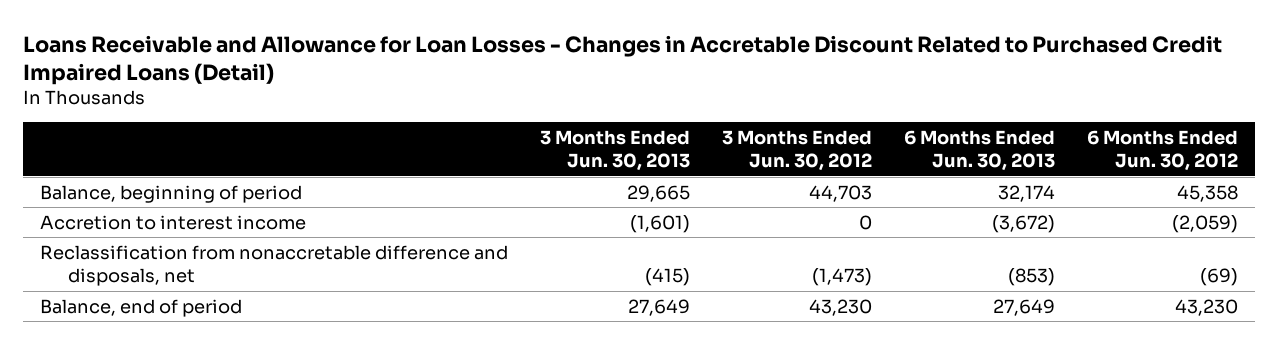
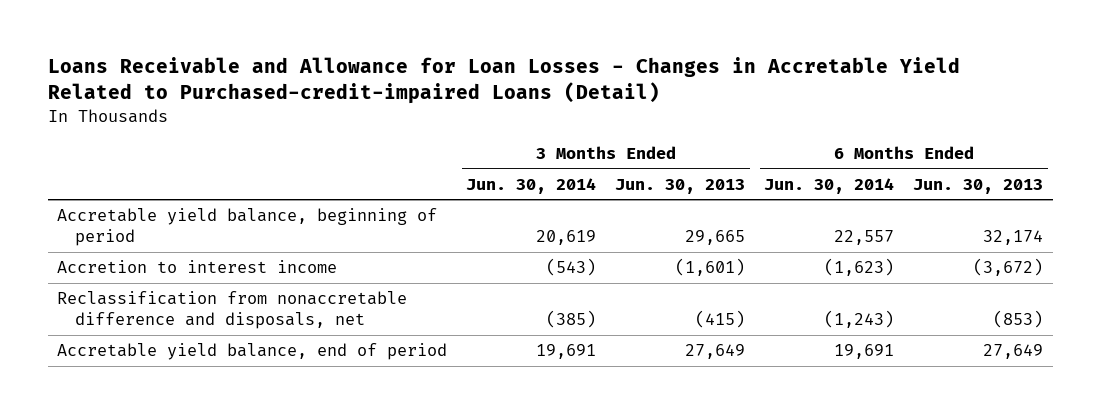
[23,34,1223,85] Loans Receivable and Allowance for Loan Losses - Changes in Accretable Discount Related to Purchased Credit Impaired Loans (Detail) -> [47,57,960,105] Loans Receivable and Allowance for Loan Losses - Changes in Accretable Yield Related to Purchased-credit-impaired Loans (Detail)
[722,130,873,172] 3 Months Ended Jun. 30, 2012 -> none
[1087,130,1239,172] 6 Months Ended Jun. 30, 2012 -> none
none -> [466,177,597,194] Jun. 30, 2014
none -> [764,177,895,194] Jun. 30, 2014
[39,184,302,203] Balance, beginning of period -> [57,208,438,247] Accretable yield balance, beginning of period
[39,298,242,317] Balance, end of period -> [57,343,448,361] Accretable yield balance, end of period

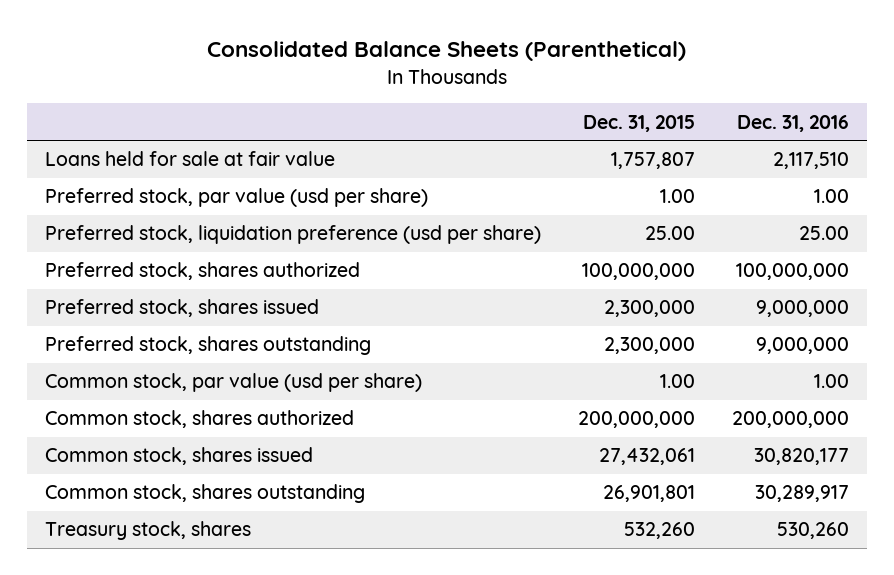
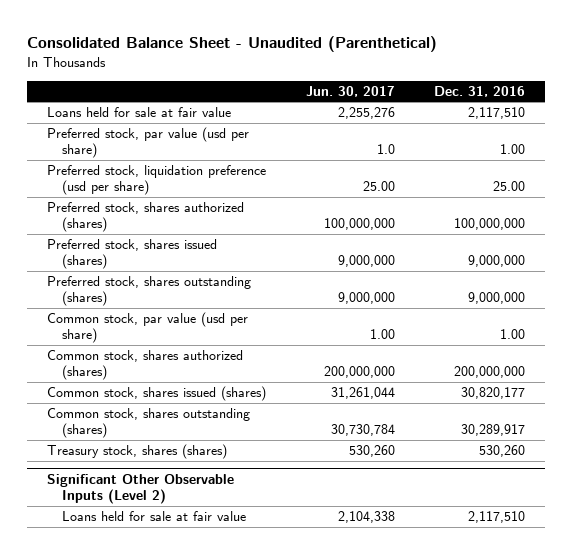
[207,41,687,62] Consolidated Balance Sheets (Parenthetical) -> [26,36,437,53] Consolidated Balance Sheet - Unaudited (Parenthetical)
[583,114,696,132] Dec. 31, 2015 -> none
none -> [305,85,395,97] Jun. 30, 2017
[45,262,361,281] Preferred stock, shares authorized -> [46,202,244,233] Preferred stock, shares authorized (shares)
[45,299,320,318] Preferred stock, shares issued -> [46,239,217,270] Preferred stock, shares issued (shares)
[45,336,372,356] Preferred stock, shares outstanding -> [46,276,251,307] Preferred stock, shares outstanding (shares)
[45,410,355,429] Common stock, shares authorized -> [46,350,243,381] Common stock, shares authorized (shares)
[45,447,314,466] Common stock, shares issued -> [46,386,266,402] Common stock, shares issued (shares)
[45,484,366,504] Common stock, shares outstanding -> [46,408,250,439] Common stock, shares outstanding (shares)
[45,521,252,541] Treasury stock, shares -> [46,444,227,460] Treasury stock, shares (shares)
none -> [46,474,234,505] Significant Other Observable Inputs (Level 2)
none -> [62,511,247,522] Loans held for sale at fair value

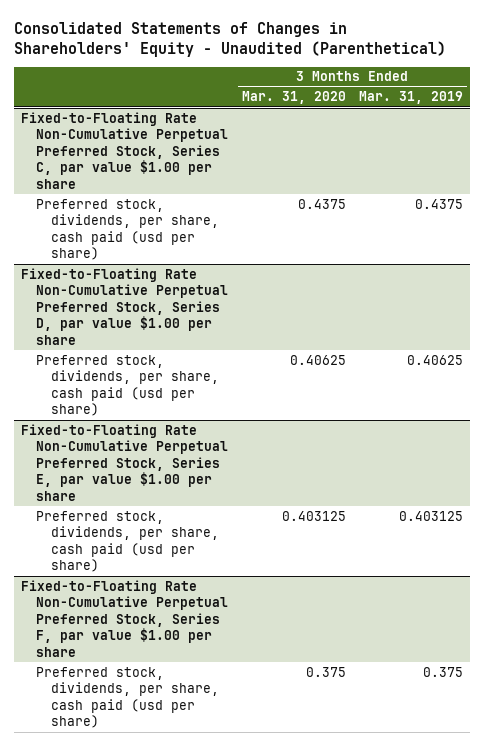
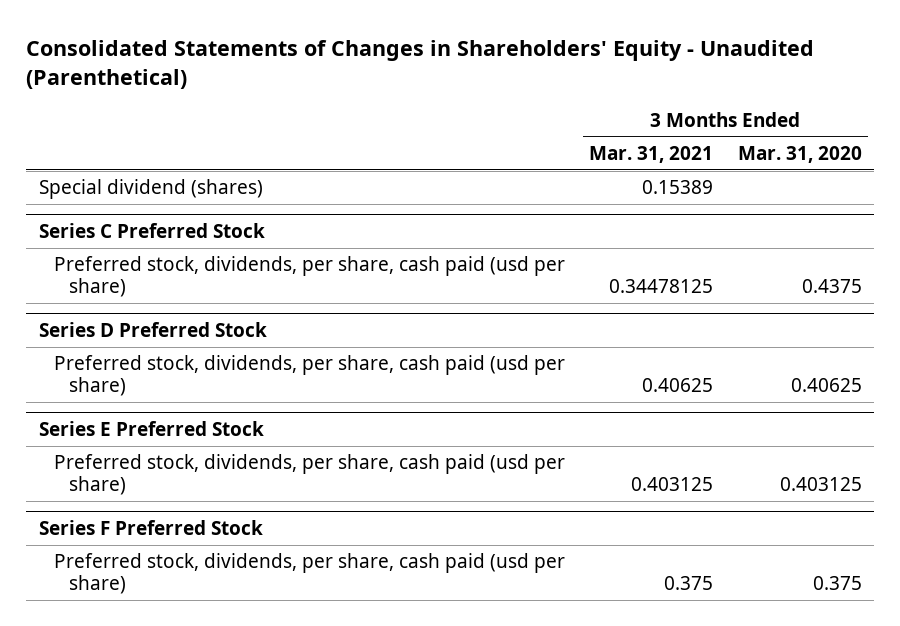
[359,91,464,105] Mar. 31, 2019 -> none
none -> [589,146,714,164] Mar. 31, 2021
none -> [38,179,263,200] Special dividend (shares)
[21,111,228,189] Fixed-to-Floating Rate Non-Cumulative Perpetual Preferred Stock, Series C, par value $1.00 per share -> [38,223,265,239] Series C Preferred Stock
[21,267,228,345] Fixed-to-Floating Rate Non-Cumulative Perpetual Preferred Stock, Series D, par value $1.00 per share -> [38,322,267,338] Series D Preferred Stock
[21,423,228,501] Fixed-to-Floating Rate Non-Cumulative Perpetual Preferred Stock, Series E, par value $1.00 per share -> [38,421,264,437] Series E Preferred Stock
[21,579,228,657] Fixed-to-Floating Rate Non-Cumulative Perpetual Preferred Stock, Series F, par value $1.00 per share -> [38,520,263,536] Series F Preferred Stock

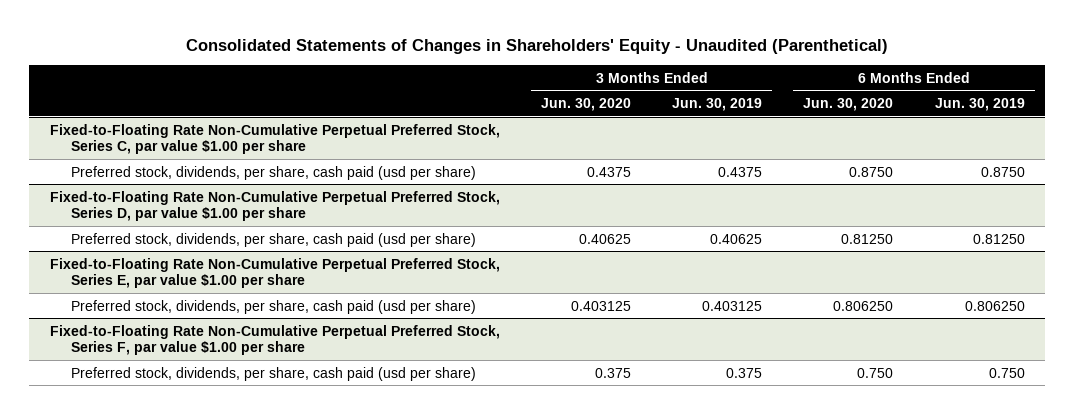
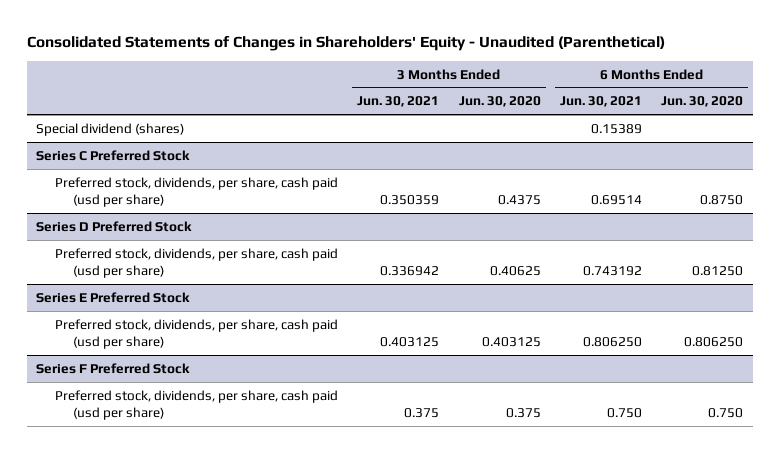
[672,98,763,112] Jun. 30, 2019 -> none
[934,98,1025,112] Jun. 30, 2019 -> none
none -> [357,96,440,108] Jun. 30, 2021
none -> [560,96,643,108] Jun. 30, 2021
none -> [36,122,185,136] Special dividend (shares)
[49,123,500,155] Fixed-to-Floating Rate Non-Cumulative Perpetual Preferred Stock, Series C, par value $1.00 per share -> [36,149,191,161] Series C Preferred Stock
[49,190,500,222] Fixed-to-Floating Rate Non-Cumulative Perpetual Preferred Stock, Series D, par value $1.00 per share -> [36,220,193,232] Series D Preferred Stock
[49,257,500,289] Fixed-to-Floating Rate Non-Cumulative Perpetual Preferred Stock, Series E, par value $1.00 per share -> [36,291,191,303] Series E Preferred Stock
[49,324,500,356] Fixed-to-Floating Rate Non-Cumulative Perpetual Preferred Stock, Series F, par value $1.00 per share -> [36,362,191,374] Series F Preferred Stock

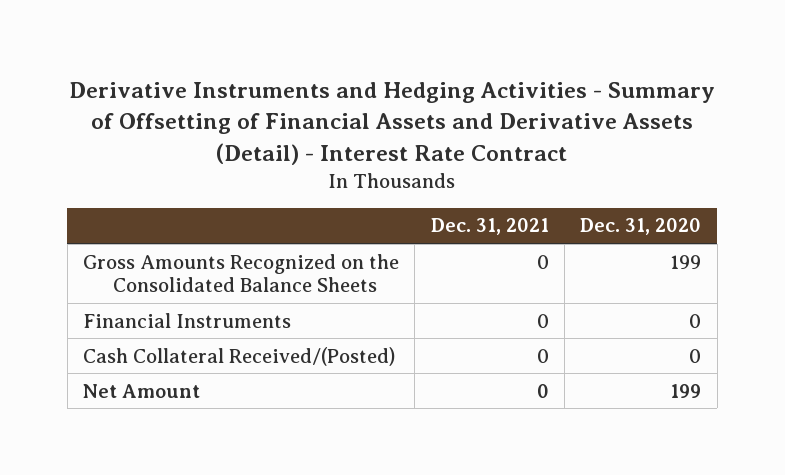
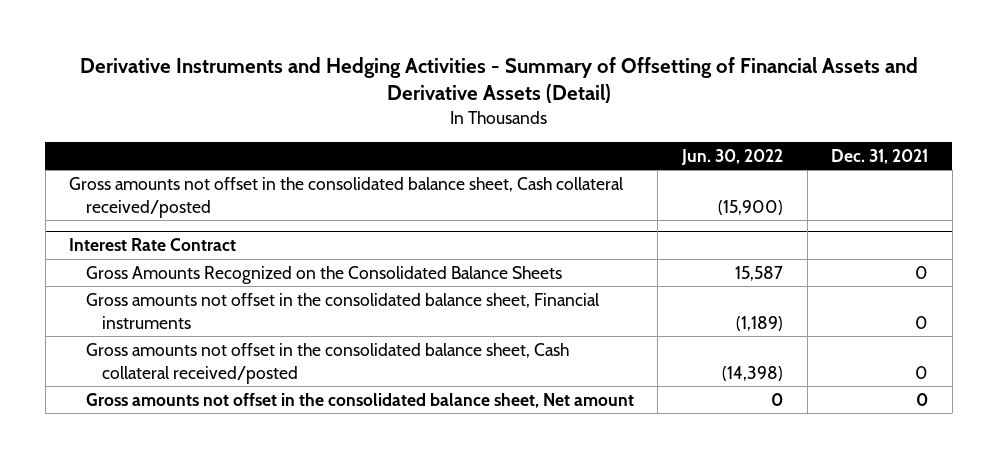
[69,82,716,165] Derivative Instruments and Hedging Activities - Summary of Offsetting of Financial Assets and Derivative Assets (Detail) - Interest Rate Contract -> [79,56,918,104] Derivative Instruments and Hedging Activities - Summary of Offsetting of Financial Assets and Derivative Assets (Detail)
[580,218,702,236] Dec. 31, 2020 -> none
none -> [680,148,783,165] Jun. 30, 2022
none -> [69,176,624,218] Gross amounts not offset in the consolidated balance sheet, Cash collateral received/posted
none -> [69,238,237,252] Interest Rate Contract
[83,312,292,328] Financial Instruments -> none
none -> [85,292,599,329] Gross amounts not offset in the consolidated balance sheet, Financial instruments
[83,346,396,366] Cash Collateral Received/(Posted) -> [85,342,569,384] Gross amounts not offset in the consolidated balance sheet, Cash collateral received/posted
[83,383,201,398] Net Amount -> [85,392,634,408] Gross amounts not offset in the consolidated balance sheet, Net amount

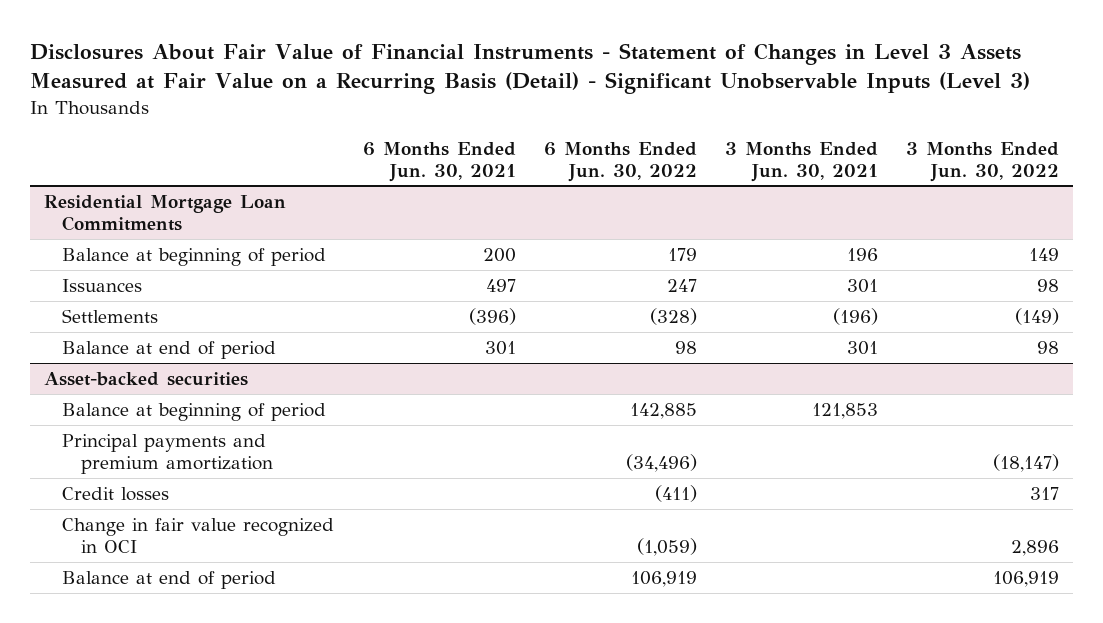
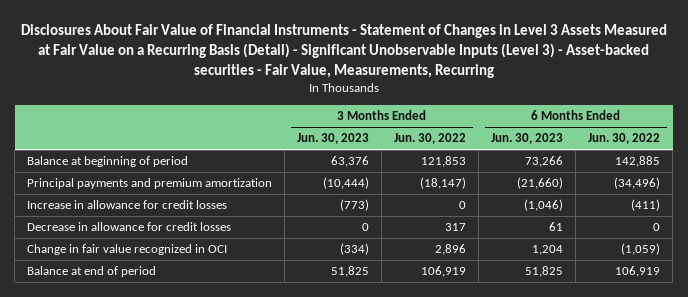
[29,43,1030,95] Disclosures About Fair Value of Financial Instruments - Statement of Changes in Level 3 Assets Measured at Fair Value on a Recurring Basis (Detail) - Significant Unobservable Inputs (Level 3) -> [20,23,667,78] Disclosures About Fair Value of Financial Instruments - Statement of Changes in Level 3 Assets Measured at Fair Value on a Recurring Basis (Detail) - Significant Unobservable Inputs (Level 3) - Asset-backed securities - Fair Value, Measurements, Recurring
[362,141,516,182] 6 Months Ended Jun. 30, 2021 -> none
[724,141,878,182] 3 Months Ended Jun. 30, 2021 -> none
none -> [297,133,370,145] Jun. 30, 2023
none -> [491,133,564,145] Jun. 30, 2023
[43,194,286,231] Residential Mortgage Loan Commitments -> none
[62,278,143,292] Issuances -> none
[62,308,159,323] Settlements -> none
[62,340,277,359] Balance at end of period -> none
[43,371,248,386] Asset-backed securities -> none
[62,402,327,421] Balance at beginning of period -> none
[667,247,697,261] 179 -> [615,156,661,168] 142,885
[1028,247,1059,261] 149 -> [421,156,467,168] 121,853
none -> [27,200,228,210] Increase in allowance for credit losses
[62,486,170,501] Credit losses -> [27,222,232,232] Decrease in allowance for credit losses
[654,484,697,502] (411) -> [653,223,661,232] 0

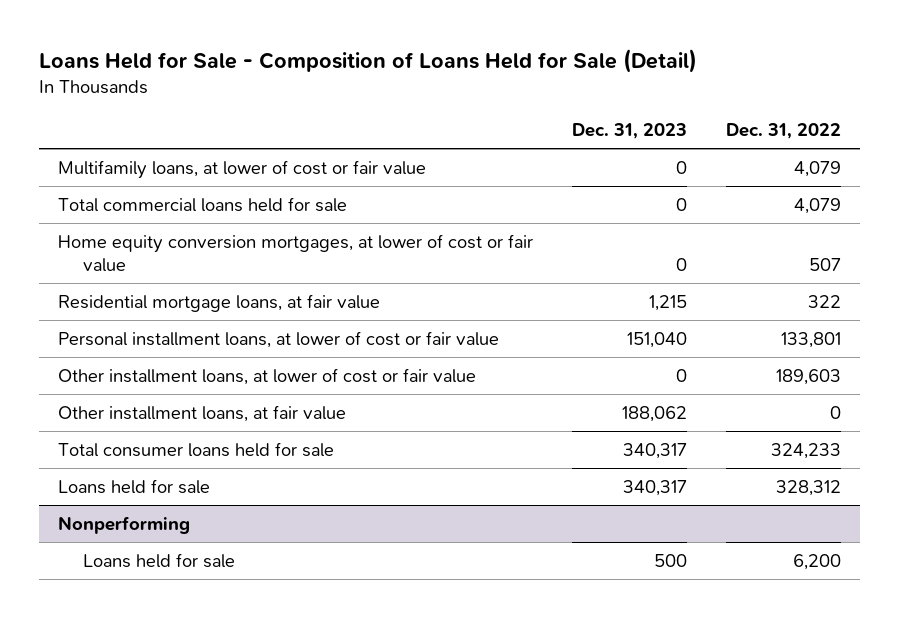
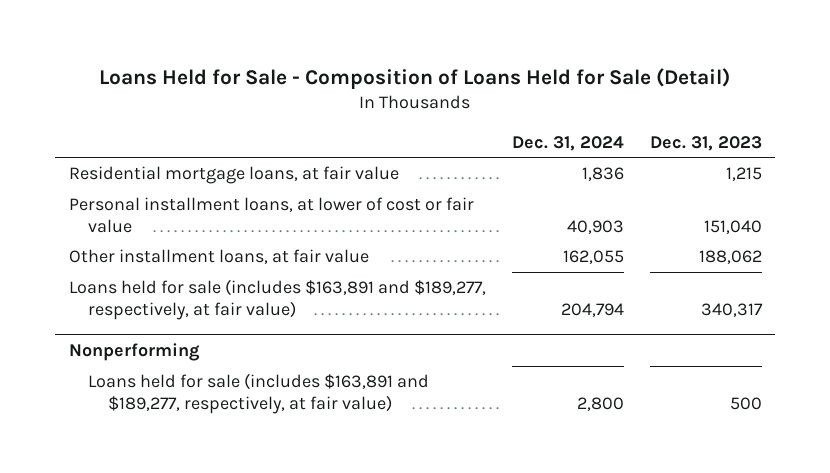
[725,123,841,140] Dec. 31, 2022 -> none
none -> [511,135,624,151] Dec. 31, 2024
[58,159,427,179] Multifamily loans, at lower of cost or fair value -> none
[58,196,348,212] Total commercial loans held for sale -> none
[58,233,534,272] Home equity conversion mortgages, at lower of cost or fair value -> none
[58,367,477,385] Other installment loans, at lower of cost or fair value -> none
[58,441,335,457] Total consumer loans held for sale -> none
[58,478,211,494] Loans held for sale -> [68,279,486,320] Loans held for sale (includes $163,891 and $189,277, respectively, at fair value)
[83,552,236,568] Loans held for sale -> [88,373,430,414] Loans held for sale (includes $163,891 and $189,277, respectively, at fair value)

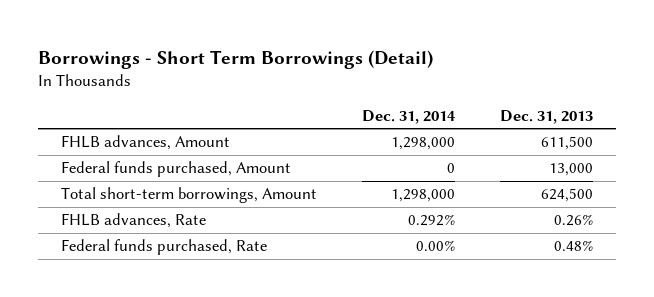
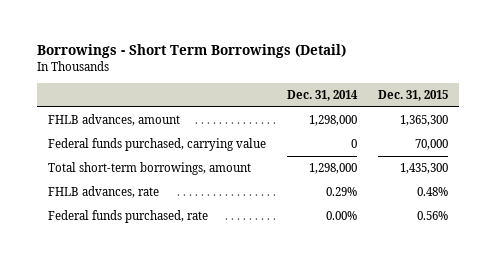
[500,109,594,124] Dec. 31, 2013 -> none
none -> [378,89,449,101] Dec. 31, 2015
[60,135,230,151] FHLB advances, Amount -> [47,114,180,127] FHLB advances, amount
[60,161,291,178] Federal funds purchased, Amount -> [47,138,266,152] Federal funds purchased, carrying value
[60,187,317,204] Total short-term borrowings, Amount -> [47,162,251,176] Total short-term borrowings, amount
[60,213,206,229] FHLB advances, Rate -> [47,186,159,199] FHLB advances, rate
[408,214,456,227] 0.292% -> [326,187,358,197] 0.29%
[60,239,267,256] Federal funds purchased, Rate -> [47,210,208,224] Federal funds purchased, rate

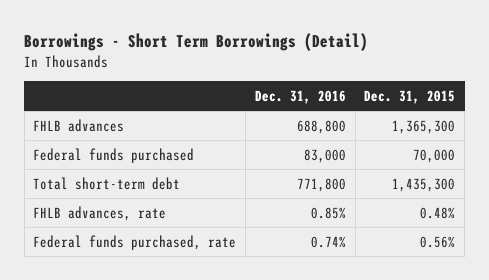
[287,89,359,101] Dec. 31, 2014 -> none
none -> [254,89,346,104] Dec. 31, 2016
[47,114,180,127] FHLB advances, amount -> [33,118,125,132] FHLB advances
[47,138,266,152] Federal funds purchased, carrying value -> [33,147,195,163] Federal funds purchased
[47,162,251,176] Total short-term borrowings, amount -> [33,176,181,190] Total short-term debt

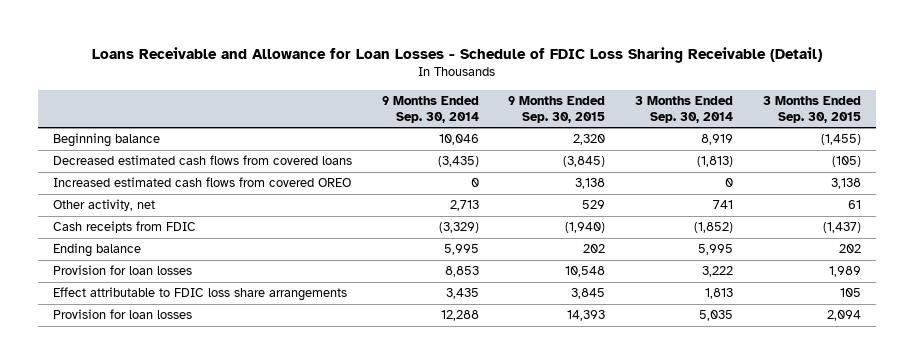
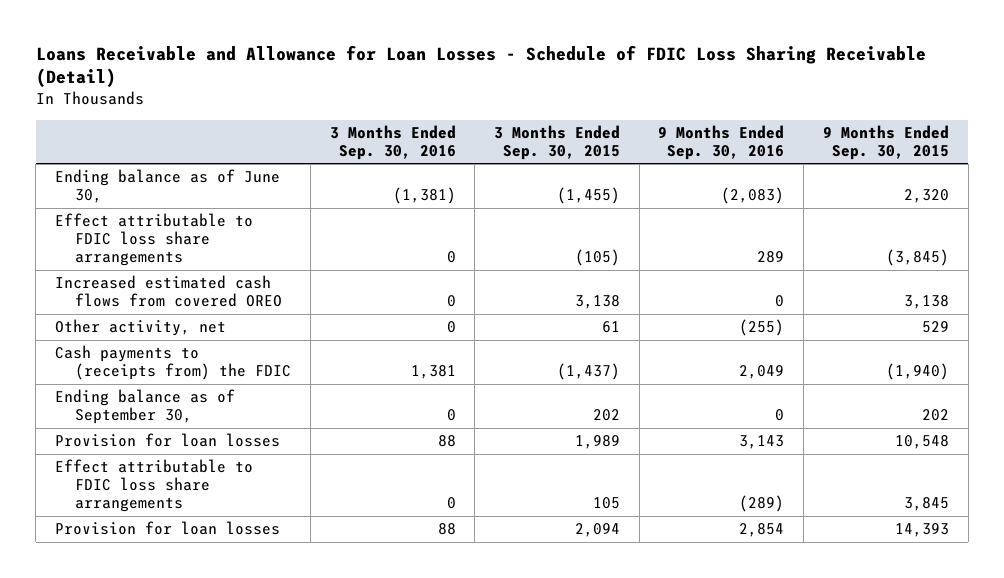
[381,96,479,123] 9 Months Ended Sep. 30, 2014 -> none
[635,96,734,123] 3 Months Ended Sep. 30, 2014 -> none
none -> [329,124,456,160] 3 Months Ended Sep. 30, 2016
none -> [658,124,785,160] 9 Months Ended Sep. 30, 2016
[53,133,161,148] Beginning balance -> [54,169,280,204] Ending balance as of June 30,
[53,155,353,166] Decreased estimated cash flows from covered loans -> [54,213,253,267] Effect attributable to FDIC loss share arrangements
[53,221,197,234] Cash receipts from FDIC -> [54,345,292,381] Cash payments to (receipts from) the FDIC
[53,243,142,258] Ending balance -> [54,389,235,425] Ending balance as of September 30,

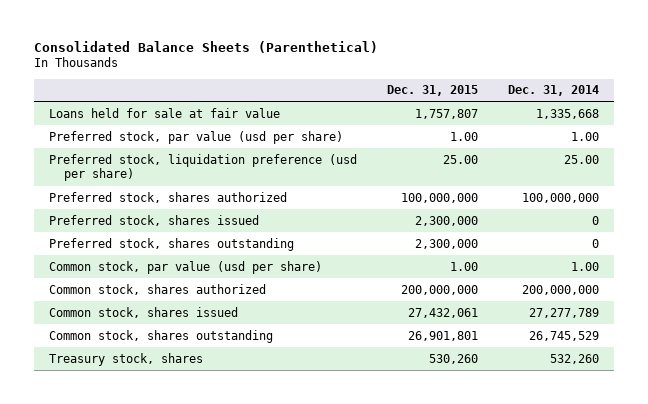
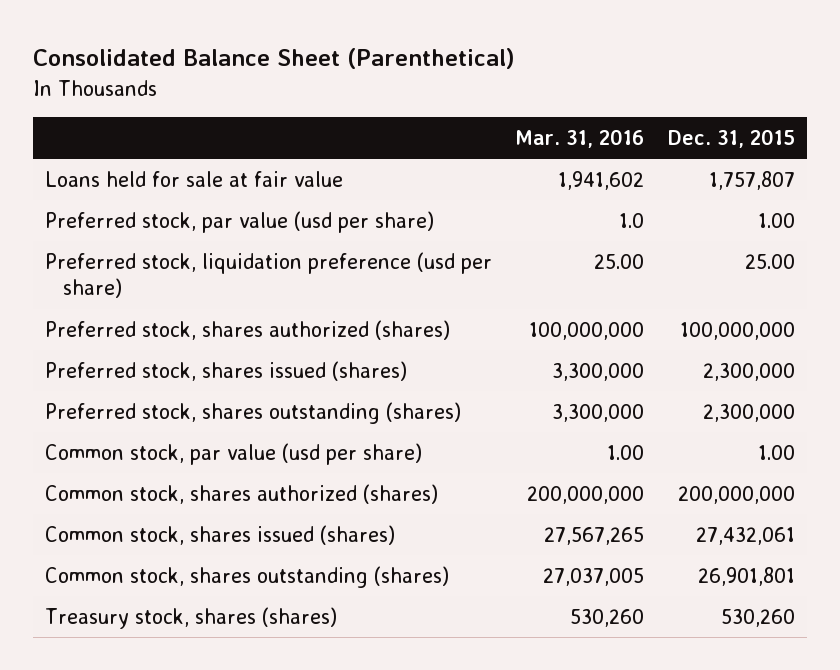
[33,40,378,53] Consolidated Balance Sheets (Parenthetical) -> [33,48,516,70] Consolidated Balance Sheet (Parenthetical)
[507,85,599,97] Dec. 31, 2014 -> none
none -> [515,128,645,148] Mar. 31, 2016
[48,191,287,203] Preferred stock, shares authorized -> [44,319,450,340] Preferred stock, shares authorized (shares)
[48,214,259,226] Preferred stock, shares issued -> [44,360,407,381] Preferred stock, shares issued (shares)
[48,237,294,251] Preferred stock, shares outstanding -> [44,401,461,424] Preferred stock, shares outstanding (shares)
[48,283,266,295] Common stock, shares authorized -> [44,483,438,504] Common stock, shares authorized (shares)
[48,306,238,318] Common stock, shares issued -> [44,524,395,545] Common stock, shares issued (shares)
[48,329,273,343] Common stock, shares outstanding -> [44,565,449,588] Common stock, shares outstanding (shares)
[48,352,203,366] Treasury stock, shares -> [44,606,337,629] Treasury stock, shares (shares)

